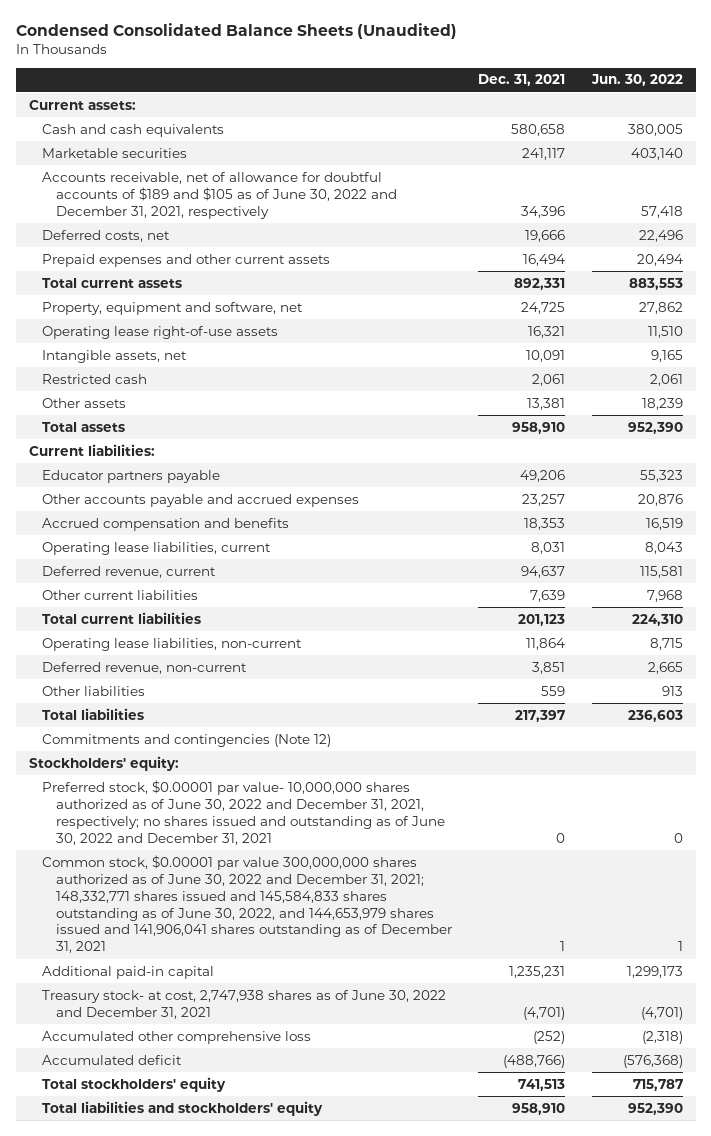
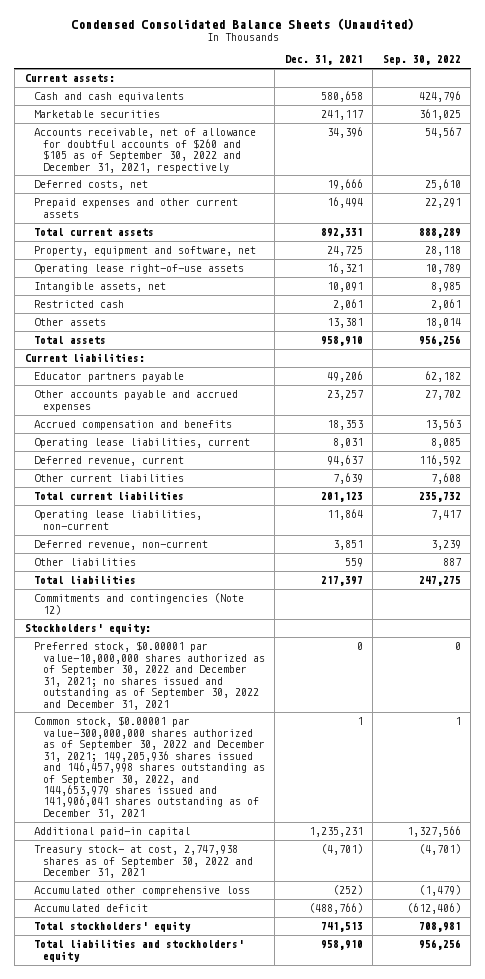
[590,74,683,87] Jun. 30, 2022 -> none
none -> [382,55,461,66] Sep. 30, 2022
[42,171,397,219] Accounts receivable, net of allowance for doubtful accounts of $189 and $105 as of June 30, 2022 and December 31, 2021, respectively -> [33,128,256,173] Accounts receivable, net of allowance for doubtful accounts of $260 and $105 as of September 30, 2022 and December 31, 2021, respectively
[42,779,445,845] Preferred stock, $0.00001 par value- 10,000,000 shares authorized as of June 30, 2022 and December 31, 2021, respectively; no shares issued and outstanding as of June 30, 2022 and December 31, 2021 -> [33,641,265,710] Preferred stock, $0.00001 par value-10,000,000 shares authorized as of September 30, 2022 and December 31, 2021; no shares issued and outstanding as of September 30, 2022 and December 31, 2021
[42,854,452,954] Common stock, $0.00001 par value 300,000,000 shares authorized as of June 30, 2022 and December 31, 2021; 148,332,771 shares issued and 145,584,833 shares outstanding as of June 30, 2022, and 144,653,979 shares issued and 141,906,041 shares outstanding as of December 31, 2021 -> [33,716,265,819] Common stock, $0.00001 par value-300,000,000 shares authorized as of September 30, 2022 and December 31, 2021; 149,205,936 shares issued and 146,457,998 shares outstanding as of September 30, 2022, and 144,653,979 shares issued and 141,906,041 shares outstanding as of December 31, 2021
[42,989,447,1019] Treasury stock- at cost, 2,747,938 shares as of June 30, 2022 and December 31, 2021 -> [33,845,253,879] Treasury stock- at cost, 2,747,938 shares as of September 30, 2022 and December 31, 2021

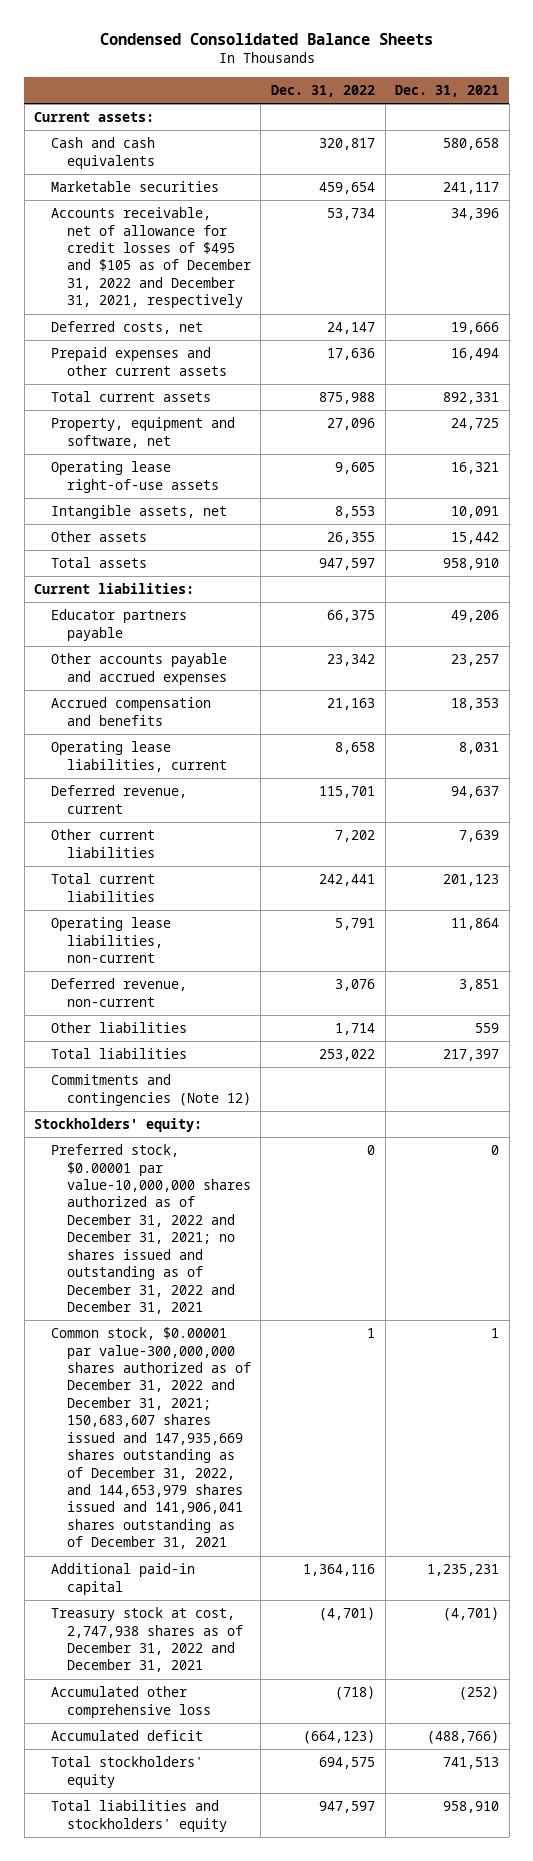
[70,17,414,30] Condensed Consolidated Balance Sheets (Unaudited) -> [99,33,433,46] Condensed Consolidated Balance Sheets
[382,55,461,66] Sep. 30, 2022 -> none
none -> [271,85,376,98] Dec. 31, 2022
[33,128,256,173] Accounts receivable, net of allowance for doubtful accounts of $260 and $105 as of September 30, 2022 and December 31, 2021, respectively -> [50,207,251,309] Accounts receivable, net of allowance for credit losses of $495 and $105 as of December 31, 2022 and December 31, 2021, respectively
[33,300,124,309] Restricted cash -> none
[326,318,363,329] 13,381 -> [451,532,500,545] 15,442
[33,641,265,710] Preferred stock, $0.00001 par value-10,000,000 shares authorized as of September 30, 2022 and December 31, 2021; no shares issued and outstanding as of September 30, 2022 and December 31, 2021 -> [50,1144,251,1315] Preferred stock, $0.00001 par value-10,000,000 shares authorized as of December 31, 2022 and December 31, 2021; no shares issued and outstanding as of December 31, 2022 and December 31, 2021
[33,716,265,819] Common stock, $0.00001 par value-300,000,000 shares authorized as of September 30, 2022 and December 31, 2021; 149,205,936 shares issued and 146,457,998 shares outstanding as of September 30, 2022, and 144,653,979 shares issued and 141,906,041 shares outstanding as of December 31, 2021 -> [50,1327,251,1550] Common stock, $0.00001 par value-300,000,000 shares authorized as of December 31, 2022 and December 31, 2021; 150,683,607 shares issued and 147,935,669 shares outstanding as of December 31, 2022, and 144,653,979 shares issued and 141,906,041 shares outstanding as of December 31, 2021
[33,845,253,879] Treasury stock- at cost, 2,747,938 shares as of September 30, 2022 and December 31, 2021 -> [50,1607,243,1673] Treasury stock at cost, 2,747,938 shares as of December 31, 2022 and December 31, 2021

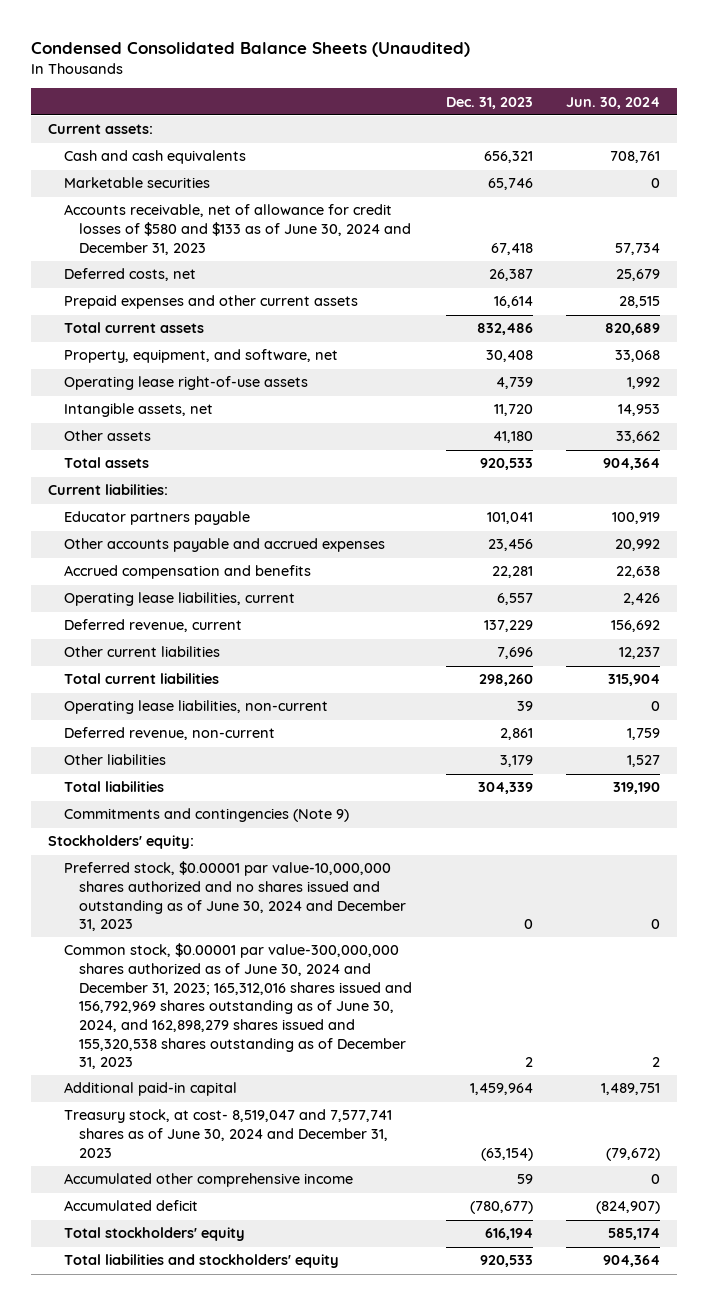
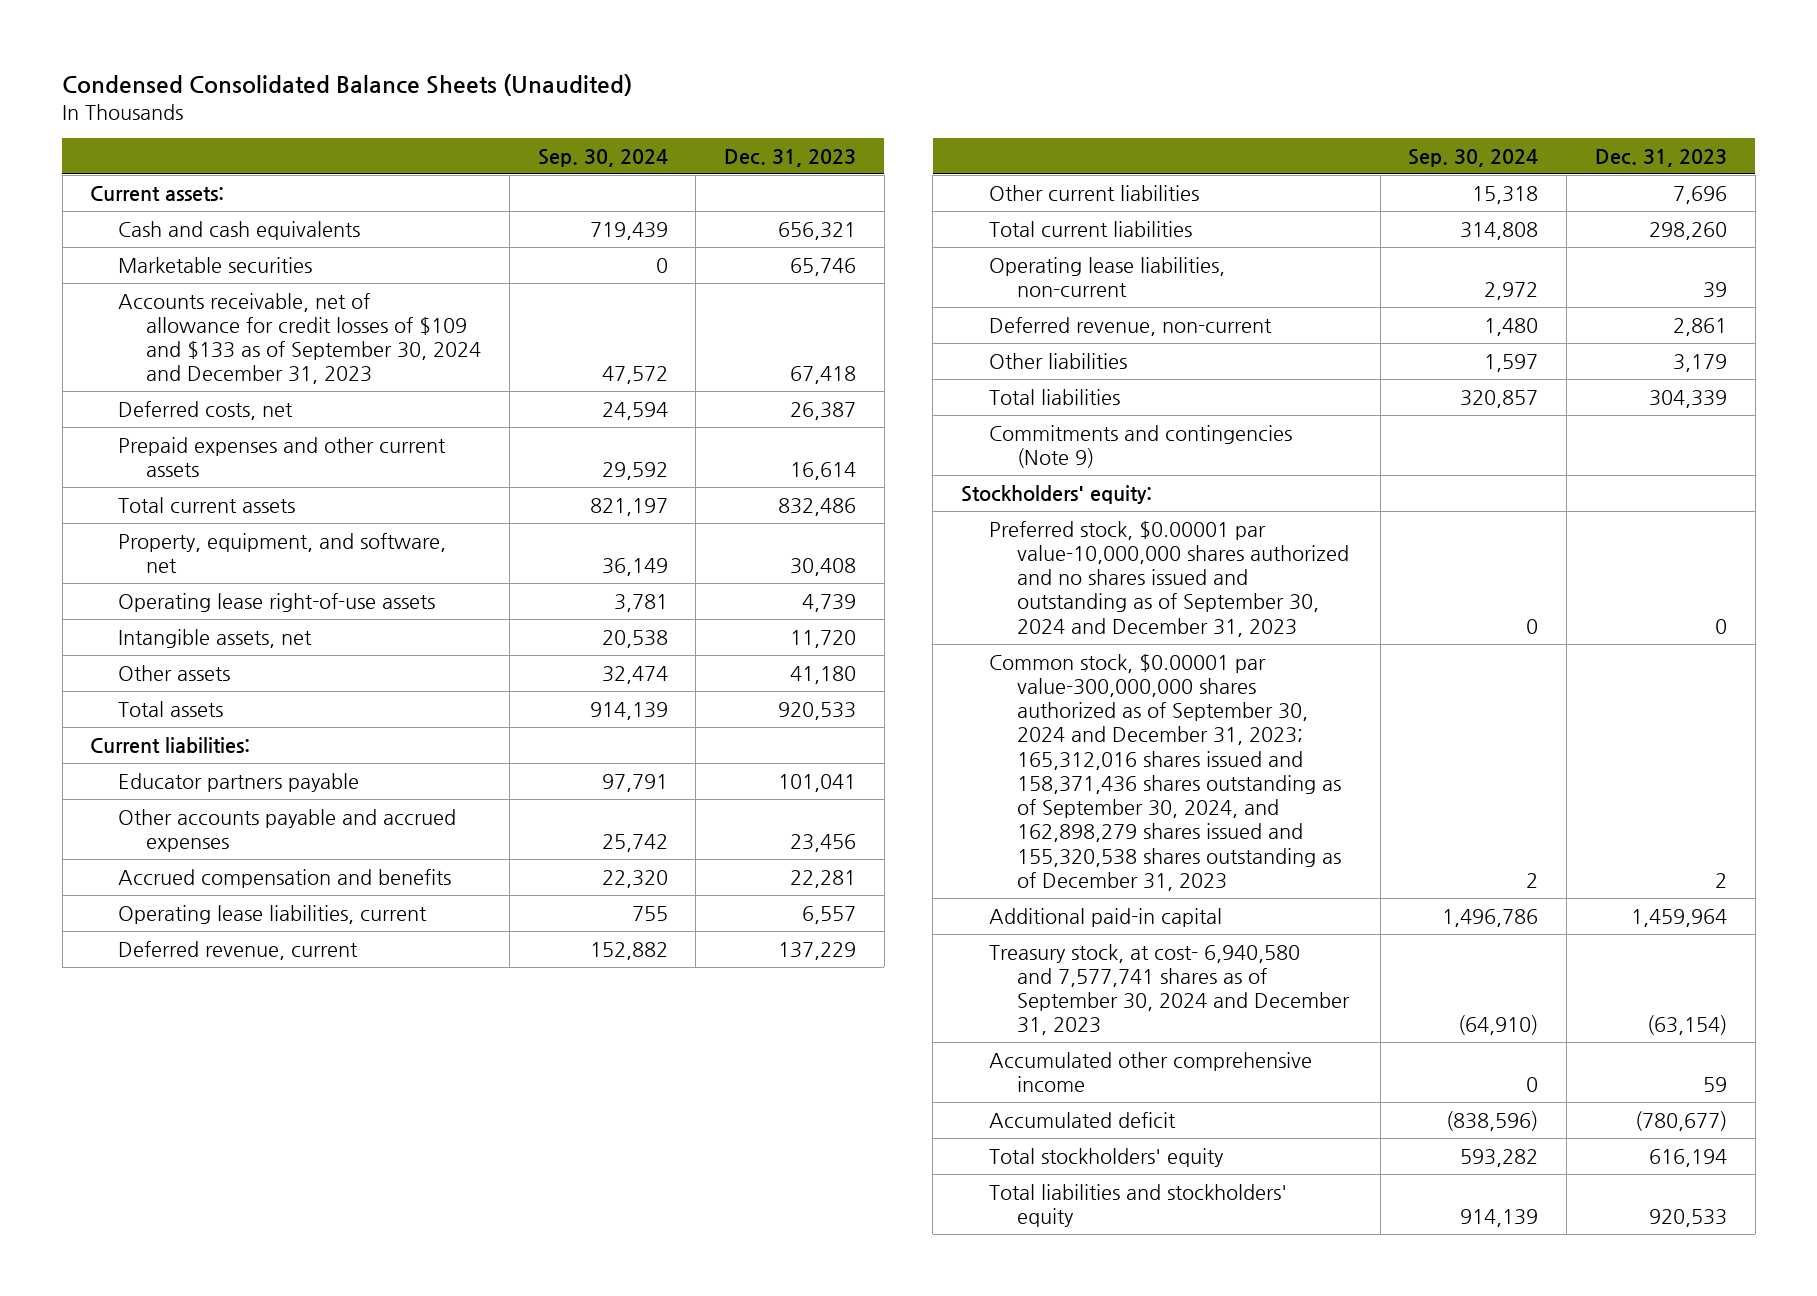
[566,96,661,109] Jun. 30, 2024 -> none
none -> [537,148,668,167] Sep. 30, 2024
[63,204,411,255] Accounts receivable, net of allowance for credit losses of $580 and $133 as of June 30, 2024 and December 31, 2023 -> [118,292,482,385] Accounts receivable, net of allowance for credit losses of $109 and $133 as of September 30, 2024 and December 31, 2023
[63,861,406,932] Preferred stock, $0.00001 par value-10,000,000 shares authorized and no shares issued and outstanding as of June 30, 2024 and December 31, 2023 -> [989,520,1350,637] Preferred stock, $0.00001 par value-10,000,000 shares authorized and no shares issued and outstanding as of September 30, 2024 and December 31, 2023
[63,943,412,1070] Common stock, $0.00001 par value-300,000,000 shares authorized as of June 30, 2024 and December 31, 2023; 165,312,016 shares issued and 156,792,969 shares outstanding as of June 30, 2024, and 162,898,279 shares issued and 155,320,538 shares outstanding as of December 31, 2023 -> [989,653,1342,892] Common stock, $0.00001 par value-300,000,000 shares authorized as of September 30, 2024 and December 31, 2023; 165,312,016 shares issued and 158,371,436 shares outstanding as of September 30, 2024, and 162,898,279 shares issued and 155,320,538 shares outstanding as of December 31, 2023
[63,1109,392,1158] Treasury stock, at cost- 8,519,047 and 7,577,741 shares as of June 30, 2024 and December 31, 2023 -> [989,943,1351,1036] Treasury stock, at cost- 6,940,580 and 7,577,741 shares as of September 30, 2024 and December 31, 2023

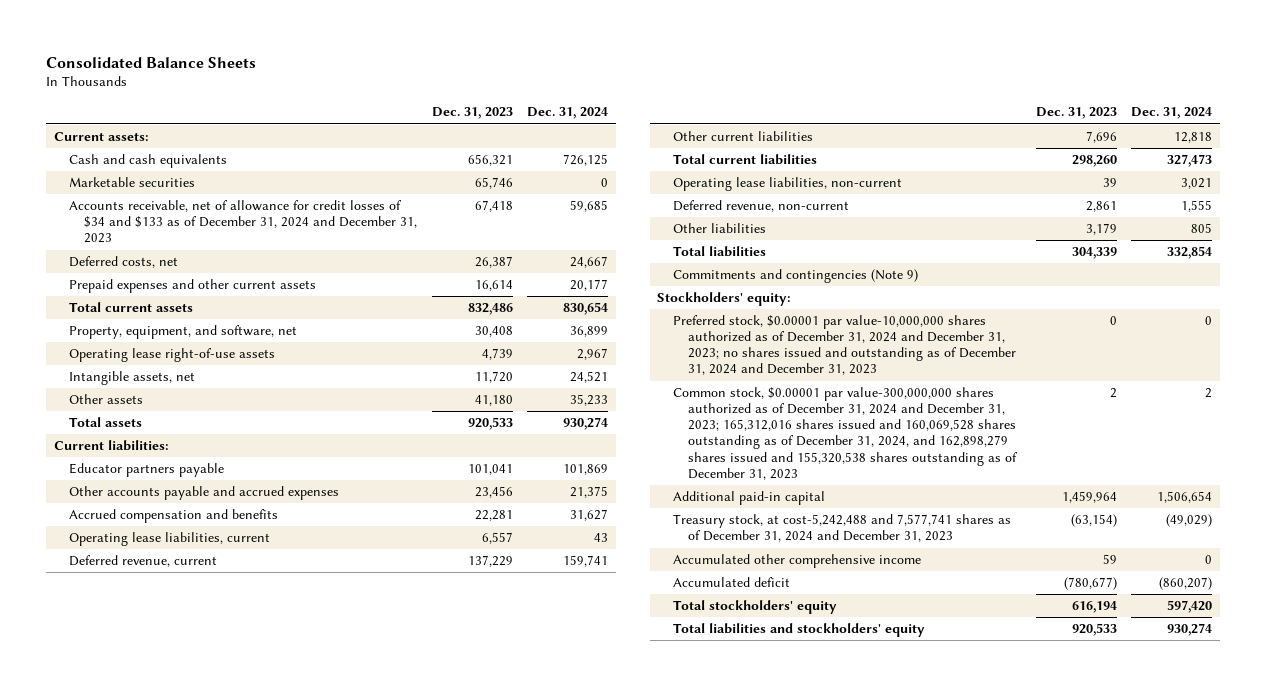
[62,74,633,97] Condensed Consolidated Balance Sheets (Unaudited) -> [46,56,257,68] Consolidated Balance Sheets
[537,148,668,167] Sep. 30, 2024 -> none
none -> [527,107,609,120] Dec. 31, 2024
[118,292,482,385] Accounts receivable, net of allowance for credit losses of $109 and $133 as of September 30, 2024 and December 31, 2023 -> [68,200,418,244] Accounts receivable, net of allowance for credit losses of $34 and $133 as of December 31, 2024 and December 31, 2023
[989,520,1350,637] Preferred stock, $0.00001 par value-10,000,000 shares authorized and no shares issued and outstanding as of September 30, 2024 and December 31, 2023 -> [672,315,1016,376] Preferred stock, $0.00001 par value-10,000,000 shares authorized as of December 31, 2024 and December 31, 2023; no shares issued and outstanding as of December 31, 2024 and December 31, 2023
[989,653,1342,892] Common stock, $0.00001 par value-300,000,000 shares authorized as of September 30, 2024 and December 31, 2023; 165,312,016 shares issued and 158,371,436 shares outstanding as of September 30, 2024, and 162,898,279 shares issued and 155,320,538 shares outstanding as of December 31, 2023 -> [672,387,1018,480] Common stock, $0.00001 par value-300,000,000 shares authorized as of December 31, 2024 and December 31, 2023; 165,312,016 shares issued and 160,069,528 shares outstanding as of December 31, 2024, and 162,898,279 shares issued and 155,320,538 shares outstanding as of December 31, 2023
[989,943,1351,1036] Treasury stock, at cost- 6,940,580 and 7,577,741 shares as of September 30, 2024 and December 31, 2023 -> [672,514,1011,543] Treasury stock, at cost-5,242,488 and 7,577,741 shares as of December 31, 2024 and December 31, 2023

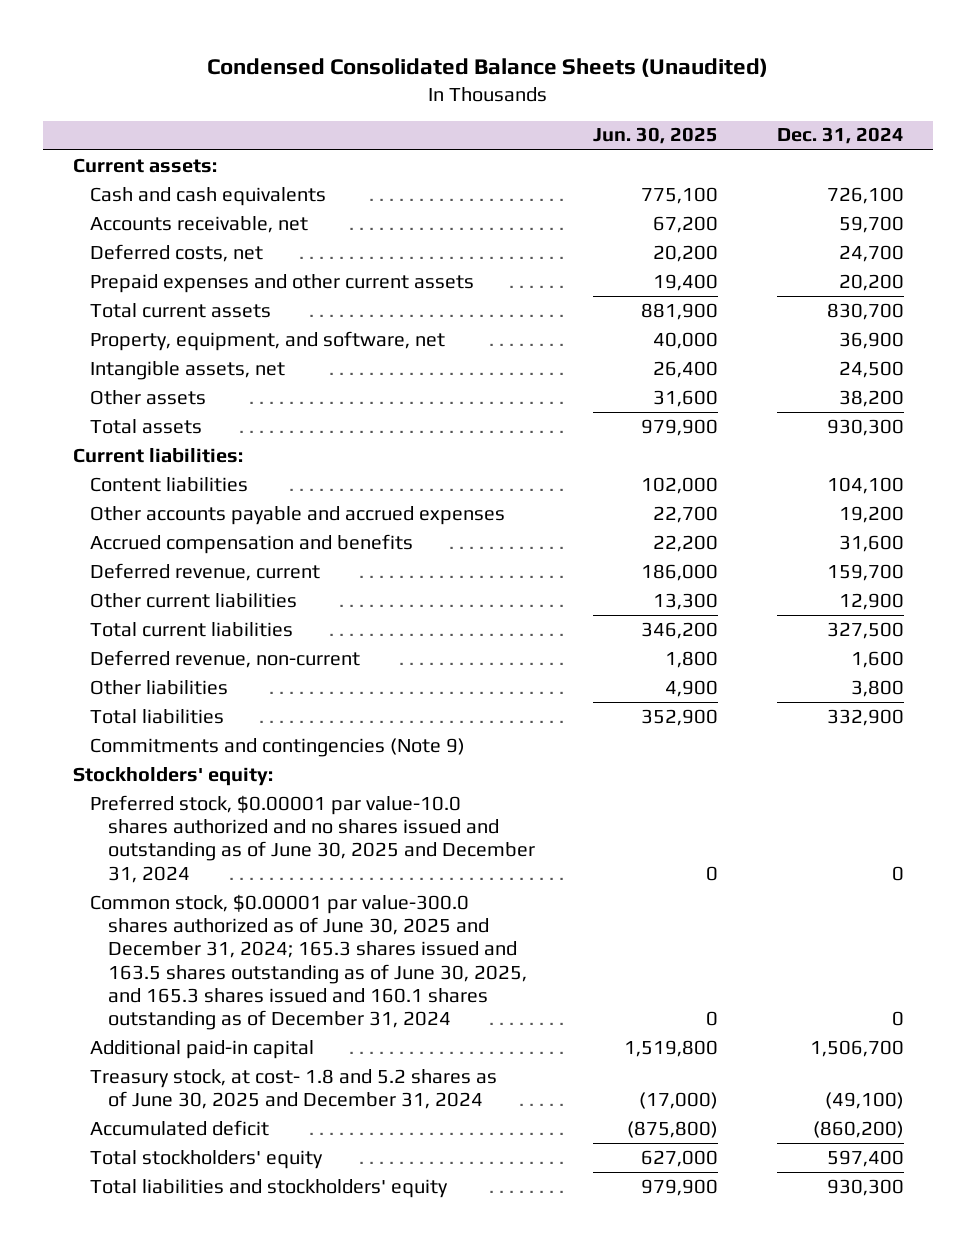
[46,56,257,68] Consolidated Balance Sheets -> [207,58,769,78] Condensed Consolidated Balance Sheets (Unaudited)
[431,107,513,120] Dec. 31, 2023 -> none
none -> [593,127,719,145] Jun. 30, 2025
[68,177,195,188] Marketable securities -> none
[68,200,418,244] Accounts receivable, net of allowance for credit losses of $34 and $133 as of December 31, 2024 and December 31, 2023 -> none
[68,348,275,363] Operating lease right-of-use assets -> none
[563,154,609,167] 726,125 -> [826,186,904,204] 726,100
none -> [90,215,309,233] Accounts receivable, net
[570,256,609,269] 24,667 -> [838,244,904,262] 24,700
[570,279,609,292] 20,177 -> [838,273,904,291] 20,200
[563,302,609,316] 830,654 -> [826,302,904,320] 830,700
[570,326,609,338] 36,899 -> [838,331,904,349] 36,900
[570,371,609,384] 24,521 -> [838,360,904,378] 24,500
[570,394,609,407] 35,233 -> [838,389,904,407] 38,200
[563,417,609,431] 930,274 -> [826,418,904,436] 930,300
[68,463,224,478] Educator partners payable -> none
[68,532,270,547] Operating lease liabilities, current -> none
[672,177,902,192] Operating lease liabilities, non-current -> none
none -> [90,476,249,492] Content liabilities
[570,486,609,499] 21,375 -> [838,505,904,523] 19,200
[570,509,609,522] 31,627 -> [838,534,904,552] 31,600
[563,555,609,568] 159,741 -> [826,563,904,581] 159,700
[1174,132,1213,144] 12,818 -> [838,592,904,610] 12,900
[1167,154,1213,168] 327,473 -> [826,621,904,639] 327,500
[1181,200,1213,213] 1,555 -> [850,650,904,668] 1,600
[1191,223,1213,234] 805 -> [850,679,904,697] 3,800
[1167,246,1213,260] 332,854 -> [826,708,904,726] 332,900
[672,554,921,569] Accumulated other comprehensive income -> none
[672,315,1016,376] Preferred stock, $0.00001 par value-10,000,000 shares authorized as of December 31, 2024 and December 31, 2023; no shares issued and outstanding as of December 31, 2024 and December 31, 2023 -> [90,794,535,883] Preferred stock, $0.00001 par value-10.0 shares authorized and no shares issued and outstanding as of June 30, 2025 and December 31, 2024
[672,387,1018,480] Common stock, $0.00001 par value-300,000,000 shares authorized as of December 31, 2024 and December 31, 2023; 165,312,016 shares issued and 160,069,528 shares outstanding as of December 31, 2024, and 162,898,279 shares issued and 155,320,538 shares outstanding as of December 31, 2023 -> [90,893,527,1031] Common stock, $0.00001 par value-300.0 shares authorized as of June 30, 2025 and December 31, 2024; 165.3 shares issued and 163.5 shares outstanding as of June 30, 2025, and 165.3 shares issued and 160.1 shares outstanding as of December 31, 2024
[1205,388,1213,399] 2 -> [891,1011,904,1027] 0
[1157,491,1213,504] 1,506,654 -> [809,1039,904,1057] 1,506,700
[672,514,1011,543] Treasury stock, at cost-5,242,488 and 7,577,741 shares as of December 31, 2024 and December 31, 2023 -> [90,1068,498,1110] Treasury stock, at cost- 1.8 and 5.2 shares as of June 30, 2025 and December 31, 2024
[1166,514,1213,528] (49,029) -> [824,1092,904,1110] (49,100)
[1159,577,1213,591] (860,207) -> [812,1120,904,1138] (860,200)
[1167,600,1213,614] 597,420 -> [826,1149,904,1167] 597,400
[1167,623,1213,637] 930,274 -> [826,1178,904,1196] 930,300

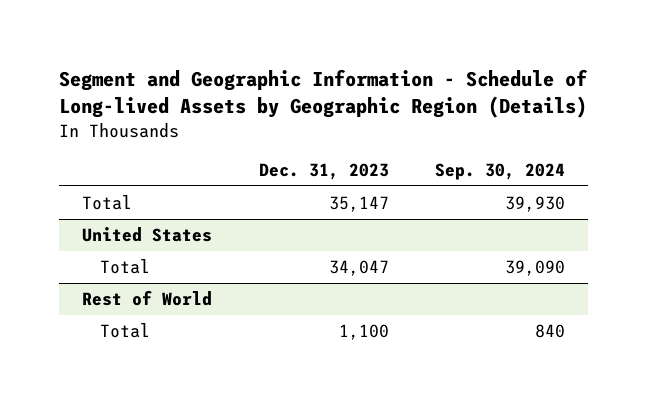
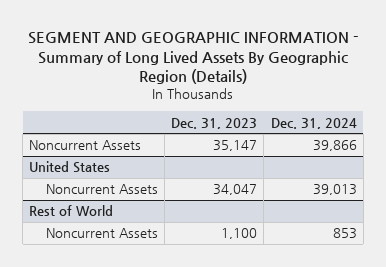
[59,69,589,119] Segment and Geographic Information - Schedule of Long-lived Assets by Geographic Region (Details) -> [28,32,359,85] SEGMENT AND GEOGRAPHIC INFORMATION - Summary of Long Lived Assets By Geographic Region (Details)
[434,163,565,181] Sep. 30, 2024 -> none
none -> [270,117,357,129] Dec. 31, 2024
[82,194,133,210] Total -> [29,140,142,151] Noncurrent Assets
[100,258,151,274] Total -> [45,184,158,195] Noncurrent Assets
[100,322,151,338] Total -> [45,228,158,239] Noncurrent Assets

